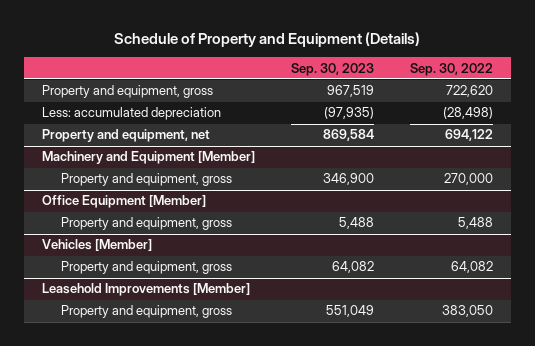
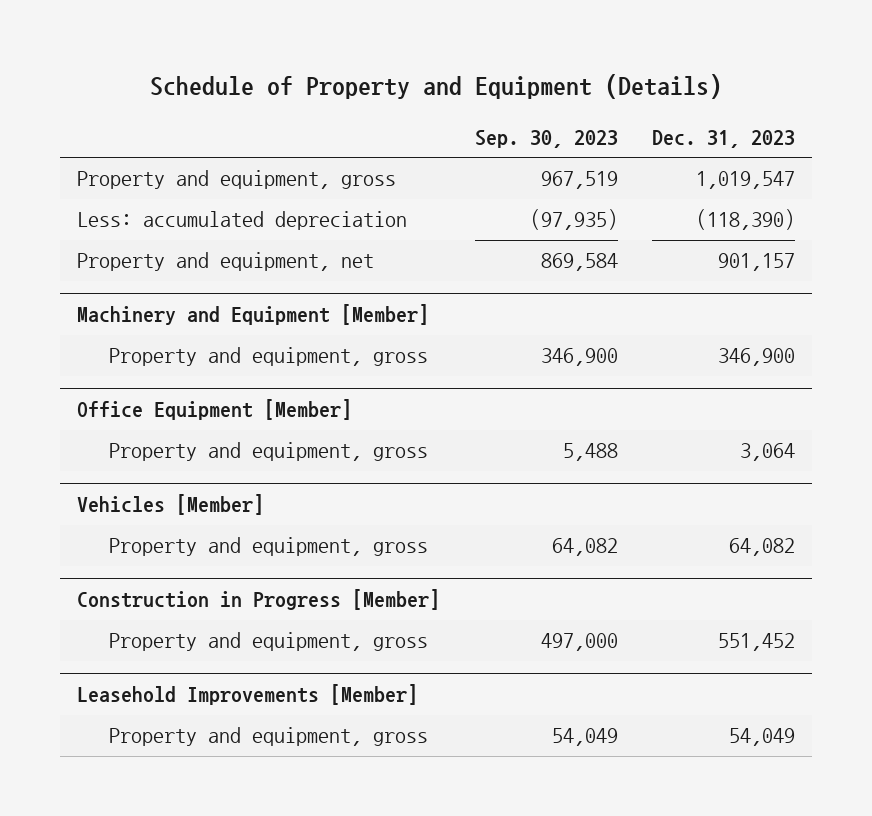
[409,62,493,76] Sep. 30, 2022 -> none
none -> [651,129,795,148] Dec. 31, 2023
none -> [77,589,441,611] Construction in Progress [Member]
none -> [109,632,429,652] Property and equipment, gross
[325,305,374,318] 551,049 -> [551,728,618,747] 54,049

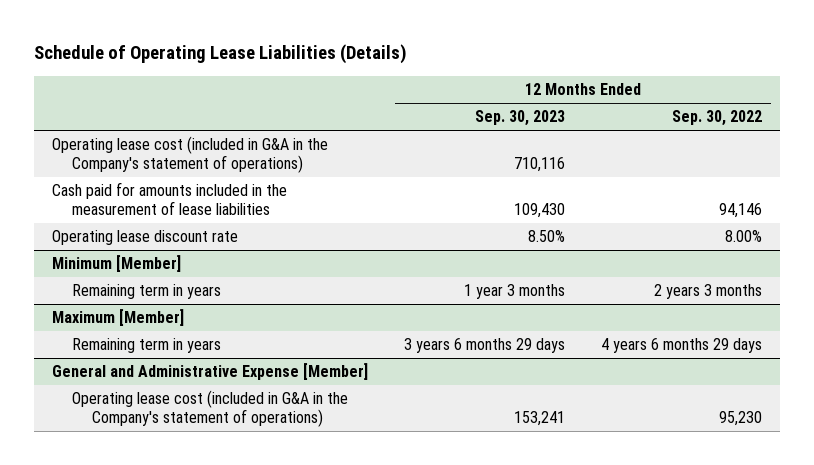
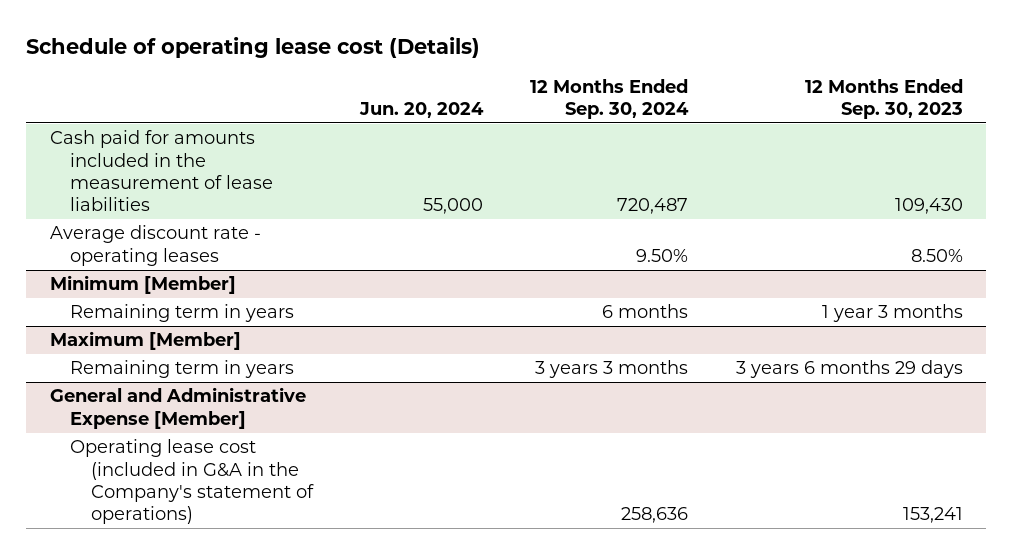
[34,44,408,65] Schedule of Operating Lease Liabilities (Details) -> [25,37,480,59] Schedule of operating lease cost (Details)
[671,110,762,127] Sep. 30, 2022 -> none
none -> [358,101,484,118] Jun. 20, 2024
none -> [530,78,690,119] 12 Months Ended Sep. 30, 2024
[52,136,329,174] Operating lease cost (included in G&A in the Company's statement of operations) -> none
[52,230,239,246] Operating lease discount rate -> [49,225,261,266] Average discount rate - operating leases

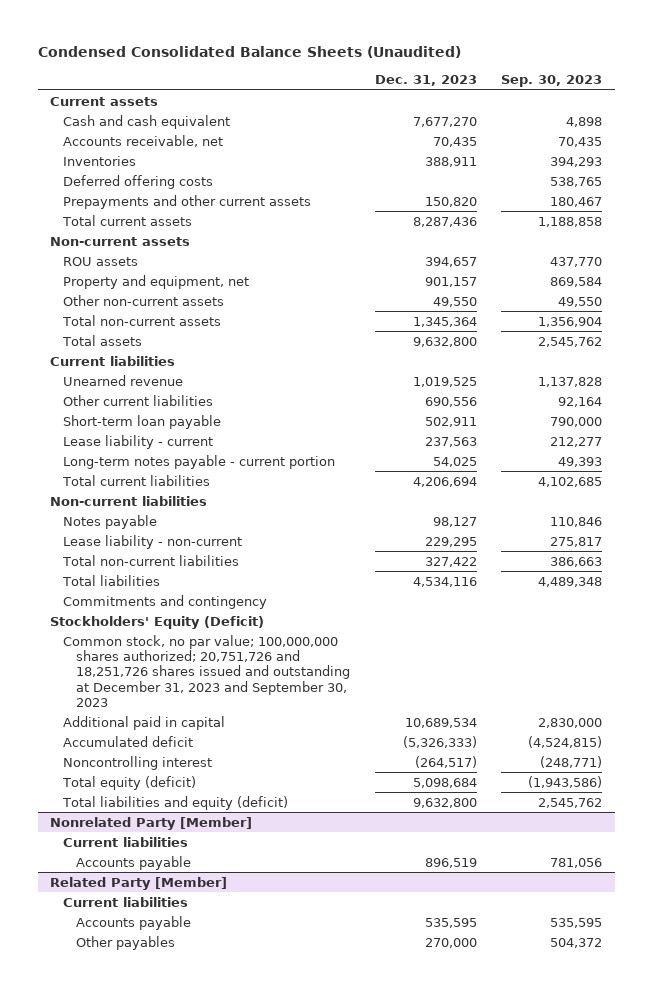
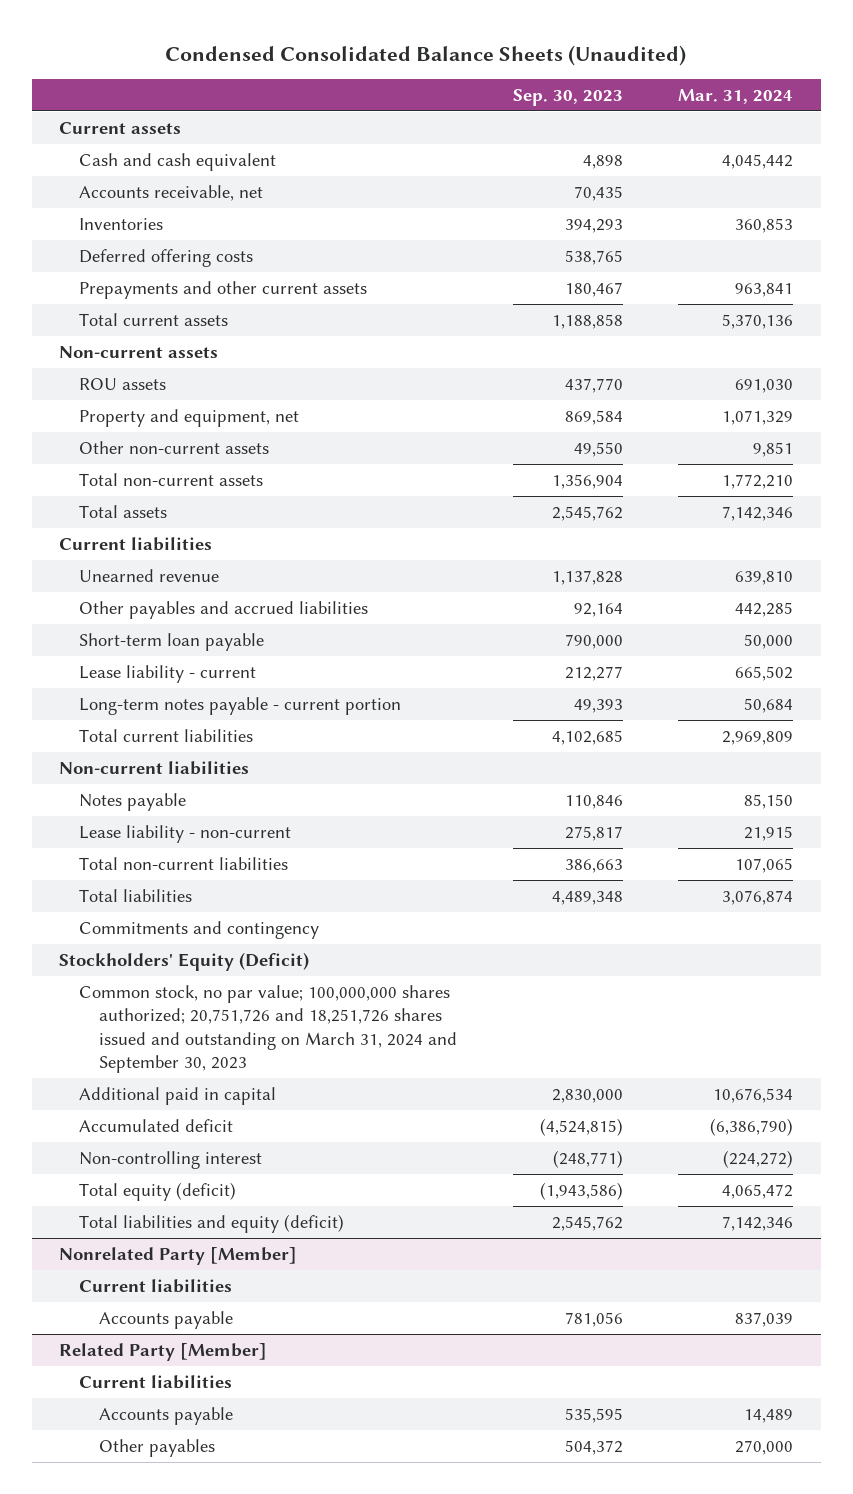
[374,75,477,87] Dec. 31, 2023 -> none
none -> [678,89,794,105] Mar. 31, 2024
[63,394,214,406] Other current liabilities -> [79,600,369,619] Other payables and accrued liabilities
[63,634,351,707] Common stock, no par value; 100,000,000 shares authorized; 20,751,726 and 18,251,726 shares issued and outstanding at December 31, 2023 and September 30, 2023 -> [79,984,458,1074] Common stock, no par value; 100,000,000 shares authorized; 20,751,726 and 18,251,726 shares issued and outstanding on March 31, 2024 and September 30, 2023
[63,755,213,770] Noncontrolling interest -> [79,1150,263,1169] Non-controlling interest

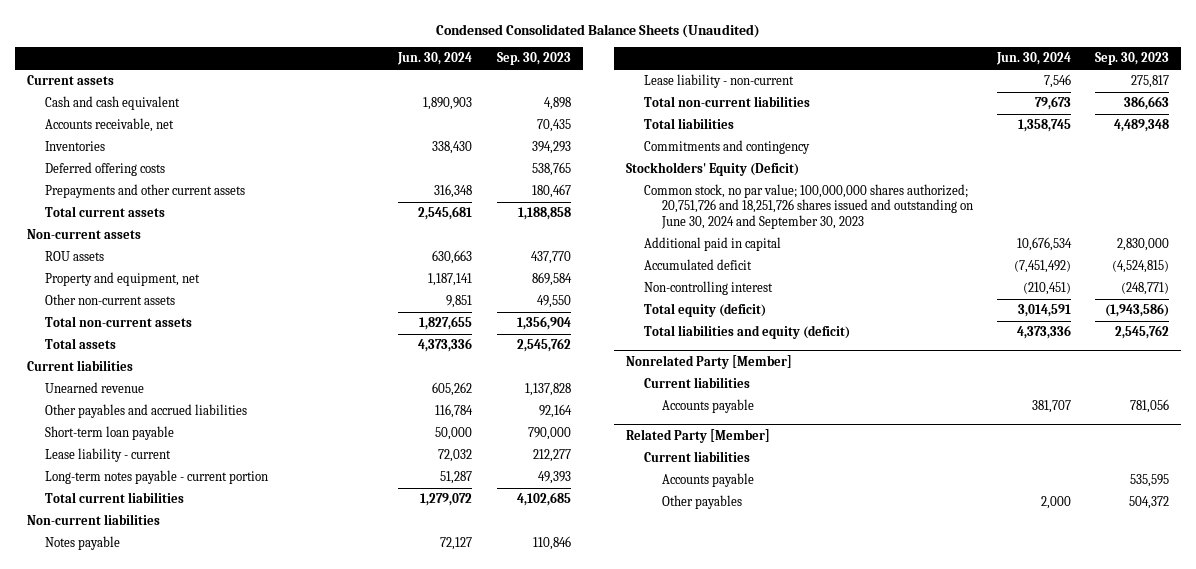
[678,89,794,105] Mar. 31, 2024 -> none
none -> [397,52,473,66] Jun. 30, 2024
[79,984,458,1074] Common stock, no par value; 100,000,000 shares authorized; 20,751,726 and 18,251,726 shares issued and outstanding on March 31, 2024 and September 30, 2023 -> [643,184,973,229] Common stock, no par value; 100,000,000 shares authorized; 20,751,726 and 18,251,726 shares issued and outstanding on June 30, 2024 and September 30, 2023

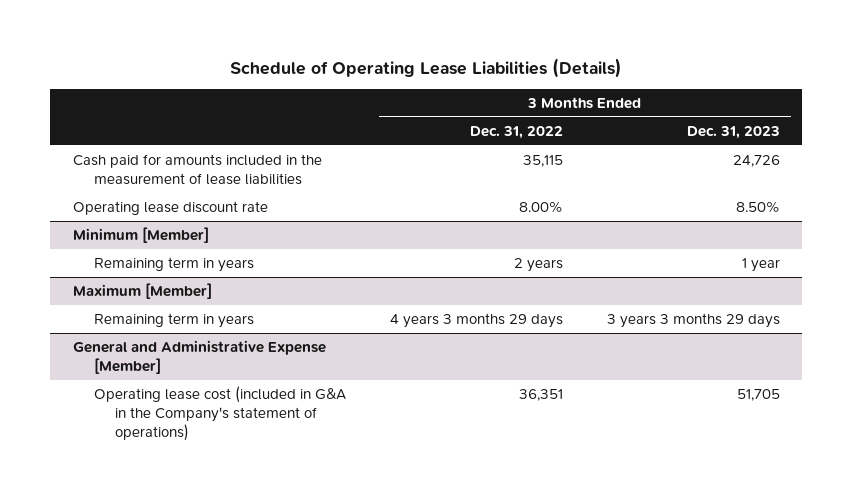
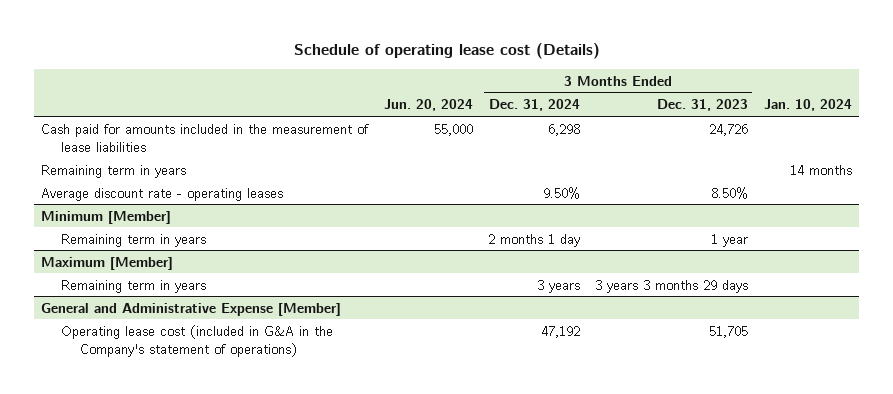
[230,58,623,79] Schedule of Operating Lease Liabilities (Details) -> [293,43,600,60] Schedule of operating lease cost (Details)
[469,126,563,140] Dec. 31, 2022 -> none
none -> [383,99,473,112] Jun. 20, 2024
none -> [489,99,581,112] Dec. 31, 2024
none -> [763,99,852,112] Jan. 10, 2024
none -> [41,164,187,178] Remaining term in years
[72,201,268,216] Operating lease discount rate -> [41,187,284,201] Average discount rate - operating leases

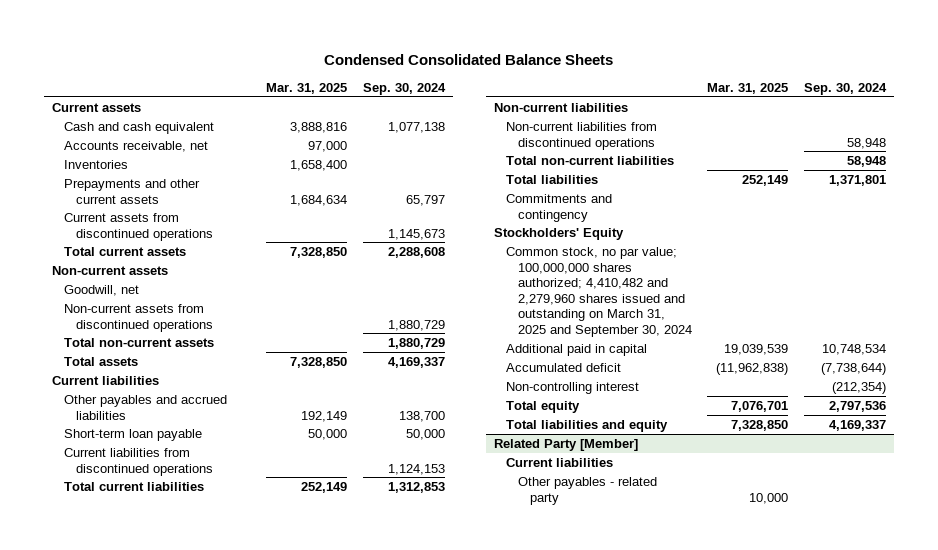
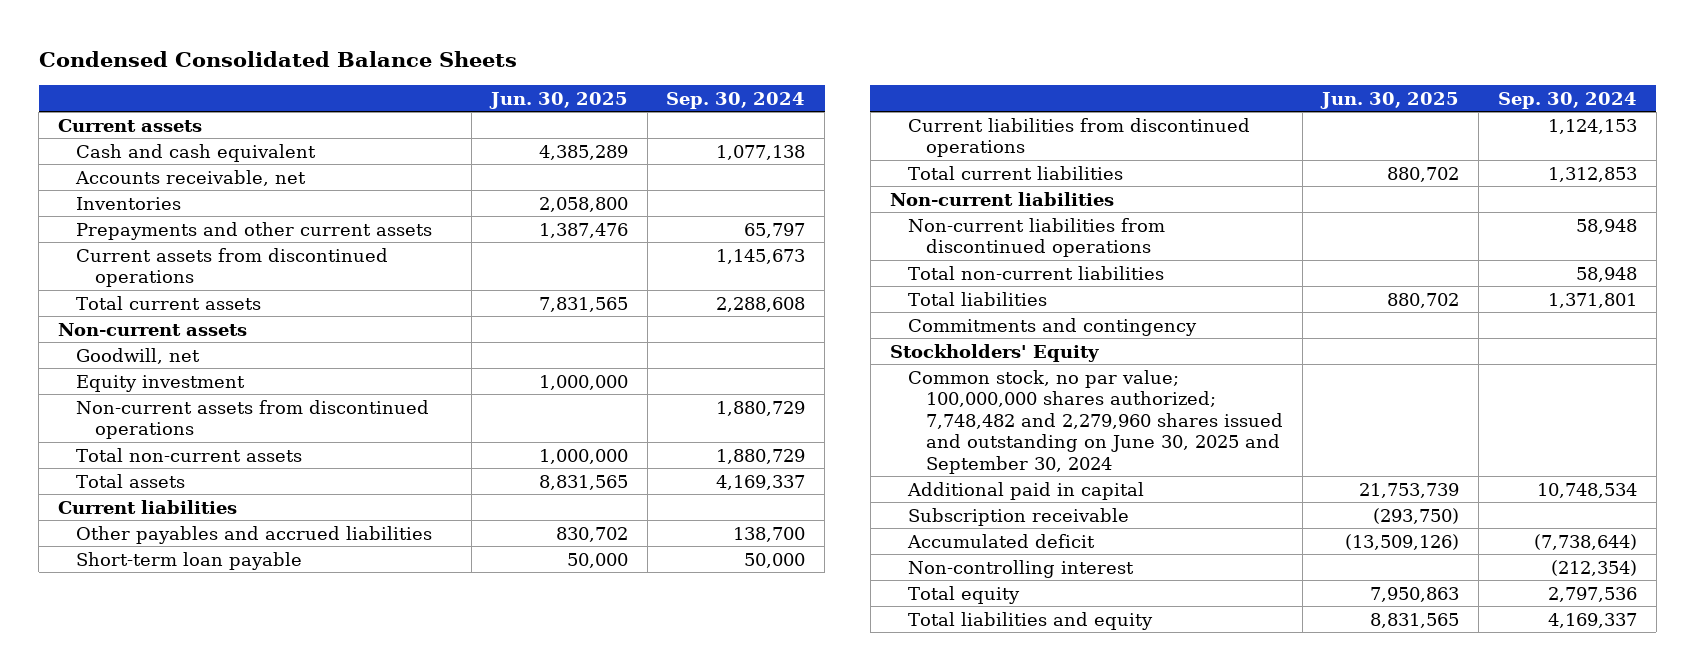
[266,82,348,94] Mar. 31, 2025 -> none
none -> [488,91,628,109] Jun. 30, 2025
none -> [76,374,246,392] Equity investment
[505,247,692,337] Common stock, no par value; 100,000,000 shares authorized; 4,410,482 and 2,279,960 shares issued and outstanding on March 31, 2025 and September 30, 2024 -> [907,369,1284,474] Common stock, no par value; 100,000,000 shares authorized; 7,748,482 and 2,279,960 shares issued and outstanding on June 30, 2025 and September 30, 2024
none -> [907,507,1129,526] Subscription receivable
[493,439,638,452] Related Party [Member] -> none
[505,458,613,468] Current liabilities -> none
[517,477,657,505] Other payables - related party -> none

